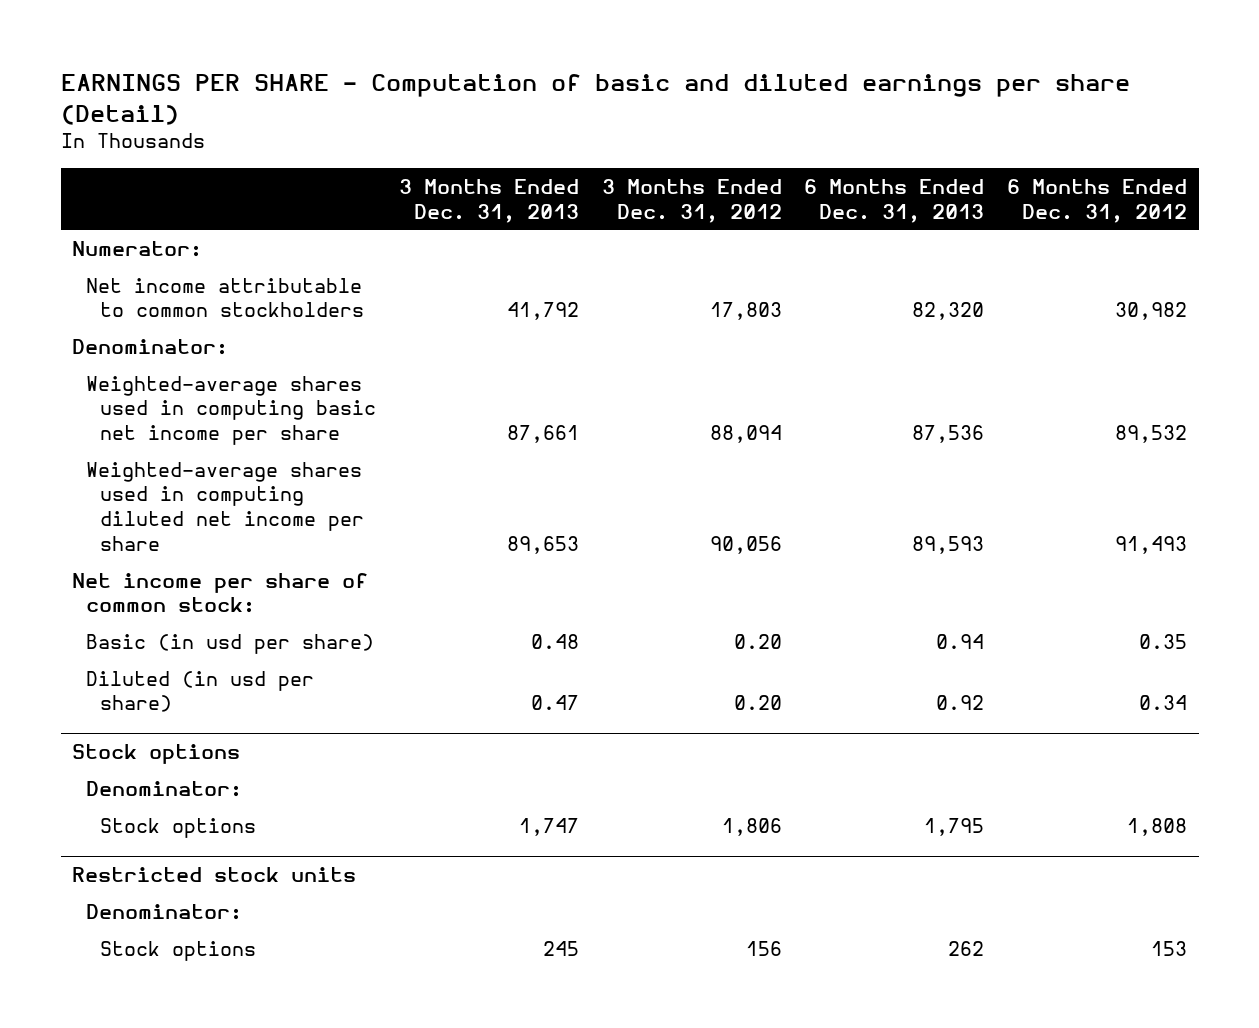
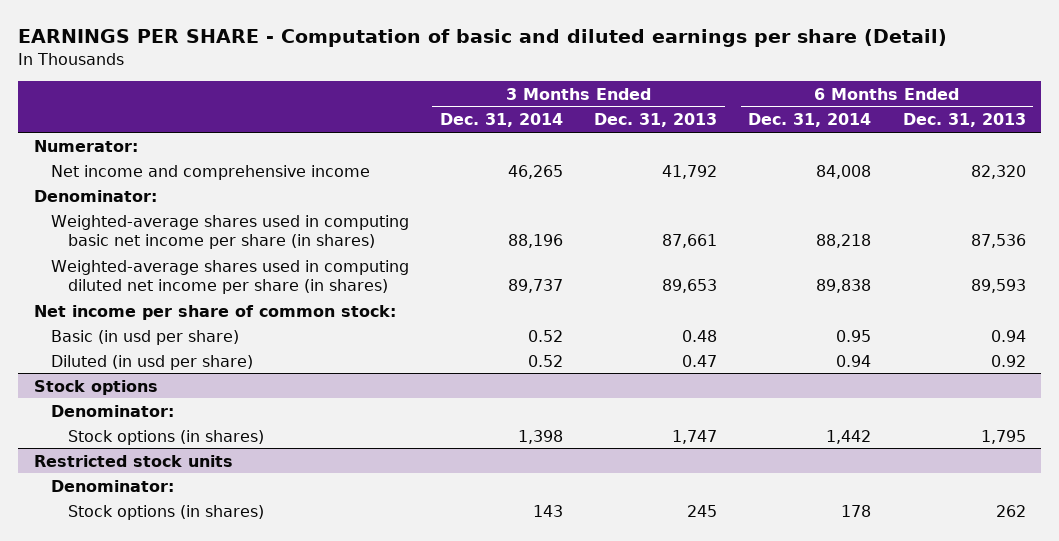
[601,178,782,223] 3 Months Ended Dec. 31, 2012 -> none
[1007,178,1188,223] 6 Months Ended Dec. 31, 2012 -> none
none -> [439,113,563,128] Dec. 31, 2014
none -> [748,113,872,128] Dec. 31, 2014
[85,277,364,318] Net income attributable to common stockholders -> [50,164,370,180] Net income and comprehensive income
[85,375,376,446] Weighted-average shares used in computing basic net income per share -> [50,214,409,249] Weighted-average shares used in computing basic net income per share (in shares)
[85,461,364,551] Weighted-average shares used in computing diluted net income per share -> [50,259,409,294] Weighted-average shares used in computing diluted net income per share (in shares)
[99,817,256,838] Stock options -> [67,429,264,445] Stock options (in shares)
[99,940,256,961] Stock options -> [67,504,264,520] Stock options (in shares)

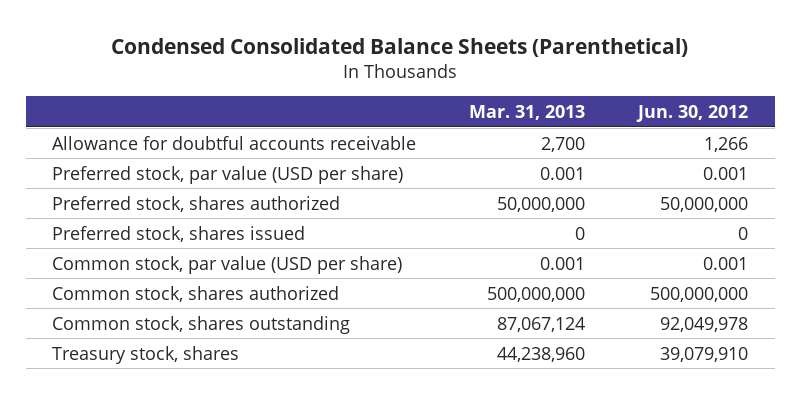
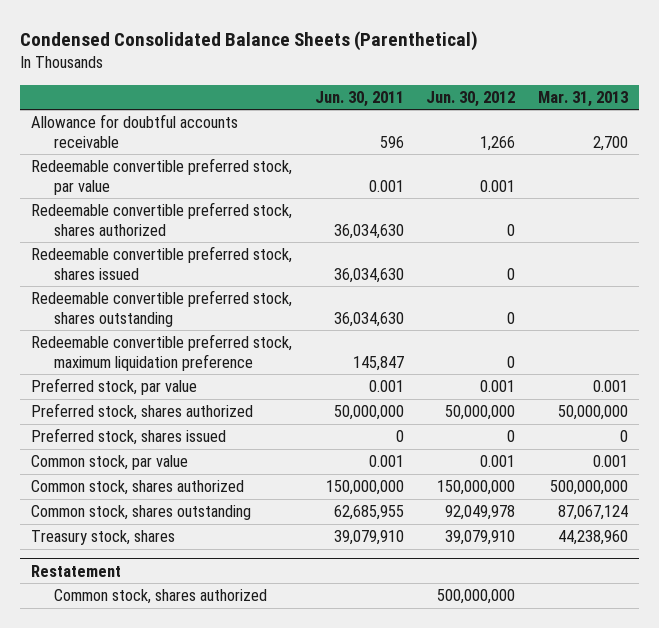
none -> [314,90,404,107] Jun. 30, 2011
none -> [31,158,293,195] Redeemable convertible preferred stock, par value
none -> [31,202,293,236] Redeemable convertible preferred stock, shares authorized
none -> [31,246,293,280] Redeemable convertible preferred stock, shares issued
none -> [31,290,293,327] Redeemable convertible preferred stock, shares outstanding
none -> [31,334,293,371] Redeemable convertible preferred stock, maximum liquidation preference
[52,165,404,184] Preferred stock, par value (USD per share) -> [31,378,198,396] Preferred stock, par value
[52,255,403,274] Common stock, par value (USD per share) -> [31,455,189,471] Common stock, par value
[650,286,749,302] 500,000,000 -> [437,480,516,496] 150,000,000
none -> [31,564,122,577] Restatement
none -> [54,589,268,605] Common stock, shares authorized

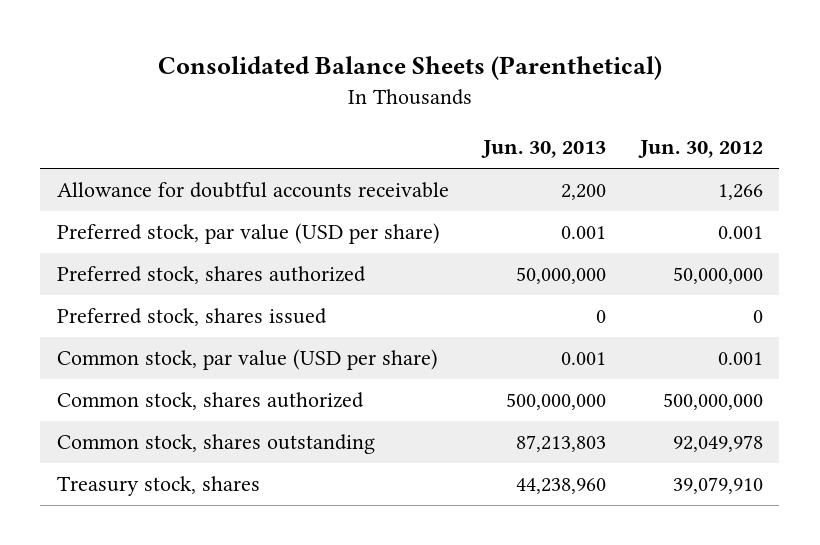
[19,30,478,51] Condensed Consolidated Balance Sheets (Parenthetical) -> [157,56,662,81] Consolidated Balance Sheets (Parenthetical)
[314,90,404,107] Jun. 30, 2011 -> none
[537,90,628,107] Mar. 31, 2013 -> none
none -> [480,140,606,159] Jun. 30, 2013
[31,158,293,195] Redeemable convertible preferred stock, par value -> none
[31,202,293,236] Redeemable convertible preferred stock, shares authorized -> none
[31,246,293,280] Redeemable convertible preferred stock, shares issued -> none
[31,290,293,327] Redeemable convertible preferred stock, shares outstanding -> none
[31,334,293,371] Redeemable convertible preferred stock, maximum liquidation preference -> none
[31,378,198,396] Preferred stock, par value -> [57,223,441,245] Preferred stock, par value (USD per share)
[31,455,189,471] Common stock, par value -> [57,349,439,371] Common stock, par value (USD per share)
[437,480,516,496] 150,000,000 -> [662,393,763,411] 500,000,000
[31,564,122,577] Restatement -> none
[54,589,268,605] Common stock, shares authorized -> none

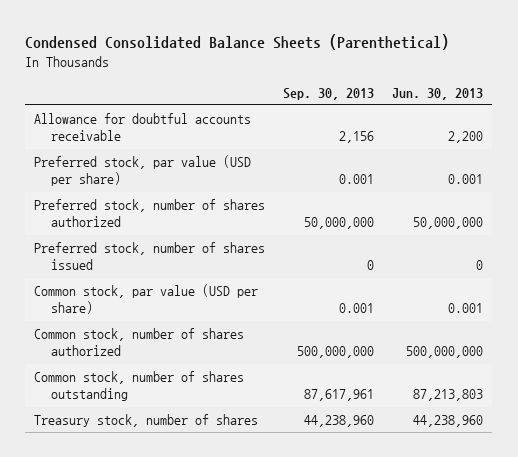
[157,56,662,81] Consolidated Balance Sheets (Parenthetical) -> [25,33,450,50] Condensed Consolidated Balance Sheets (Parenthetical)
[637,140,763,159] Jun. 30, 2012 -> none
none -> [283,87,375,100] Sep. 30, 2013
[57,266,367,285] Preferred stock, shares authorized -> [34,198,266,228] Preferred stock, number of shares authorized
[57,308,328,327] Preferred stock, shares issued -> [34,241,266,271] Preferred stock, number of shares issued
[57,392,365,411] Common stock, shares authorized -> [34,327,245,357] Common stock, number of shares authorized
[57,434,376,455] Common stock, shares outstanding -> [34,370,245,402] Common stock, number of shares outstanding
[57,476,261,497] Treasury stock, shares -> [34,413,259,427] Treasury stock, number of shares

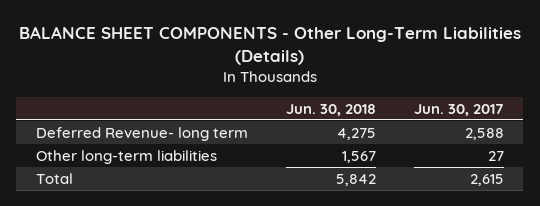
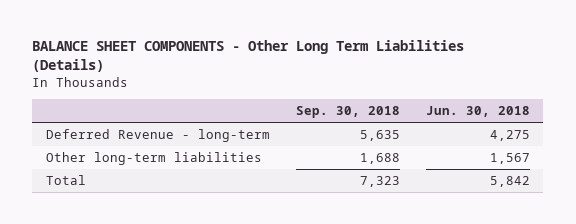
[18,26,521,66] BALANCE SHEET COMPONENTS - Other Long-Term Liabilities (Details) -> [32,40,465,73] BALANCE SHEET COMPONENTS - Other Long Term Liabilities (Details)
[414,103,505,116] Jun. 30, 2017 -> none
none -> [295,106,400,119] Sep. 30, 2018
[35,126,248,141] Deferred Revenue- long term -> [45,128,270,142] Deferred Revenue - long-term

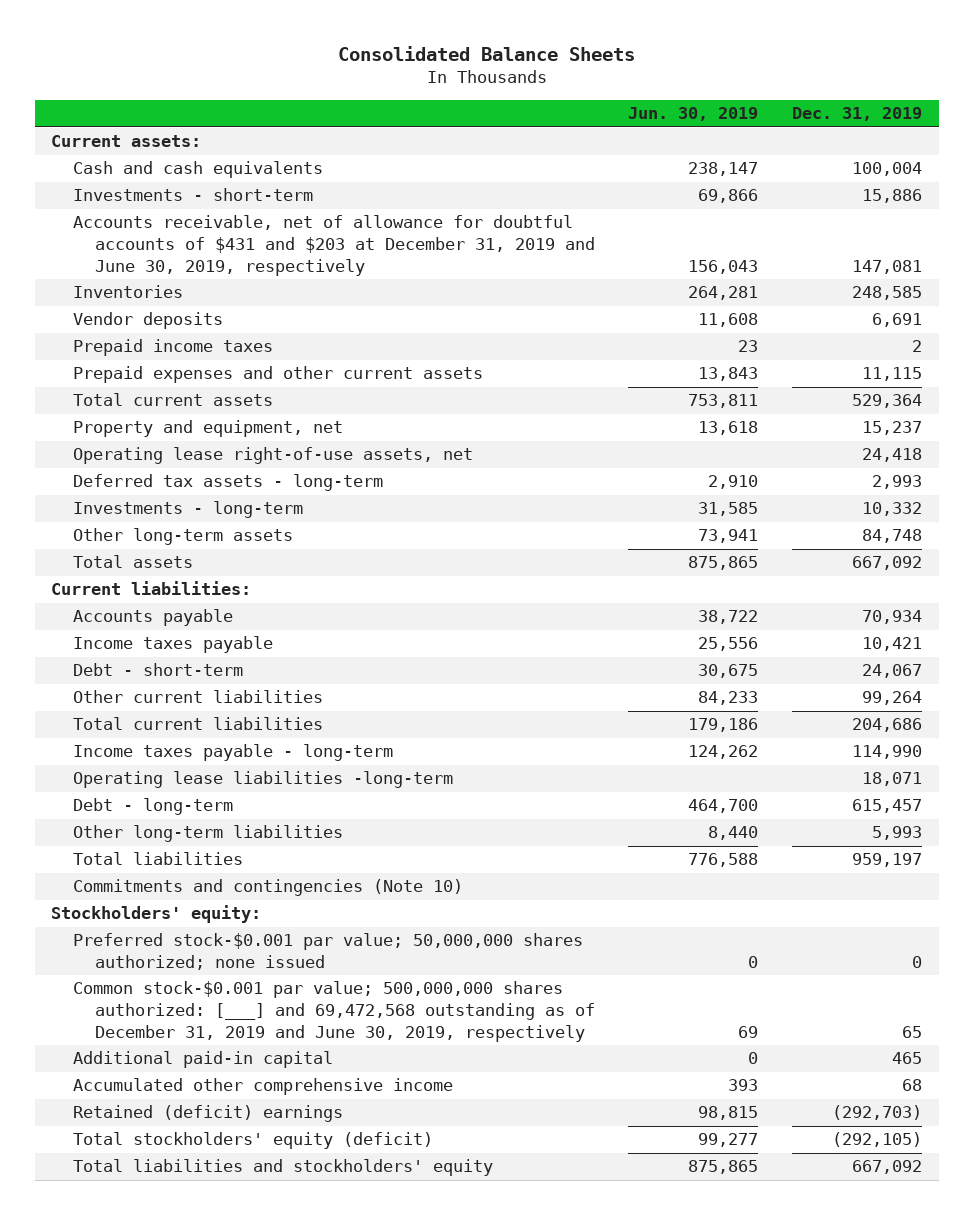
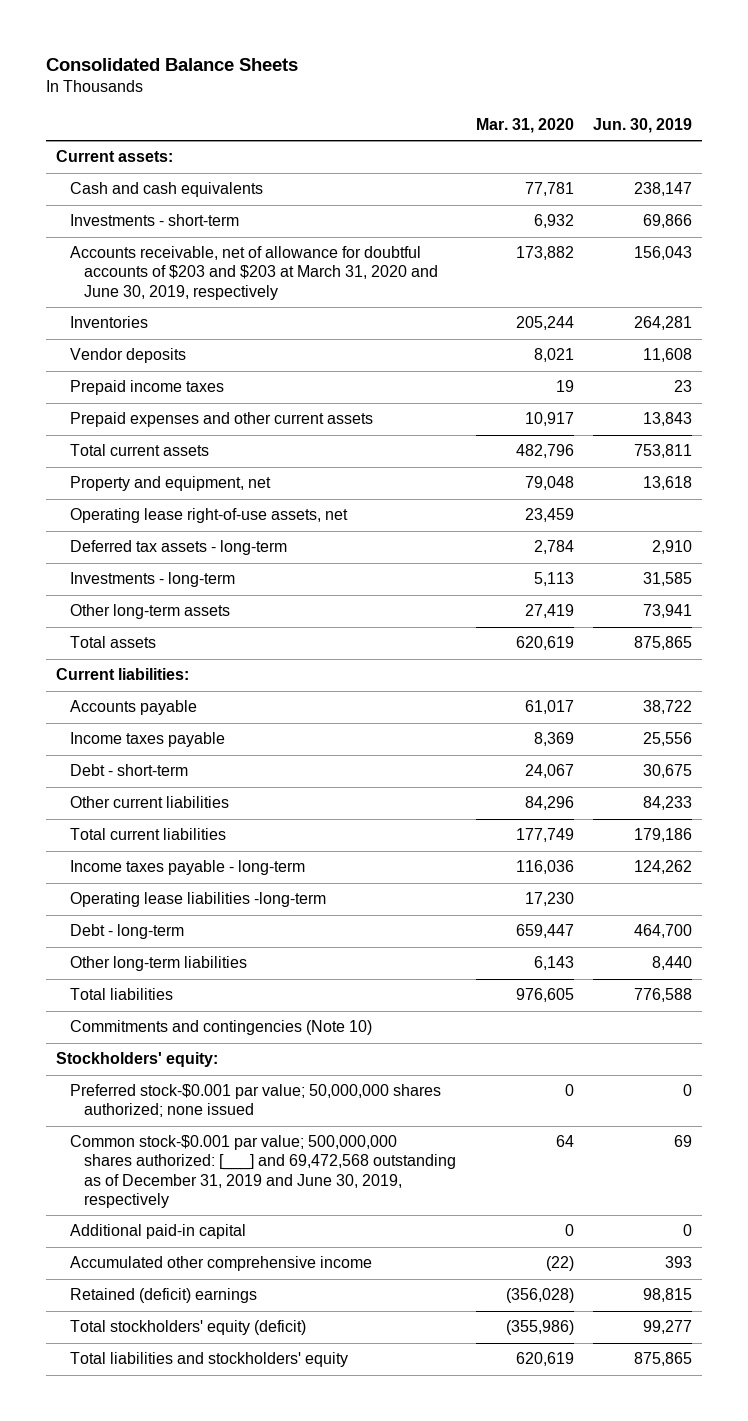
[791,107,922,122] Dec. 31, 2019 -> none
none -> [475,117,574,133] Mar. 31, 2020
[73,215,595,276] Accounts receivable, net of allowance for doubtful accounts of $431 and $203 at December 31, 2019 and June 30, 2019, respectively -> [69,246,438,300] Accounts receivable, net of allowance for doubtful accounts of $203 and $203 at March 31, 2020 and June 30, 2019, respectively

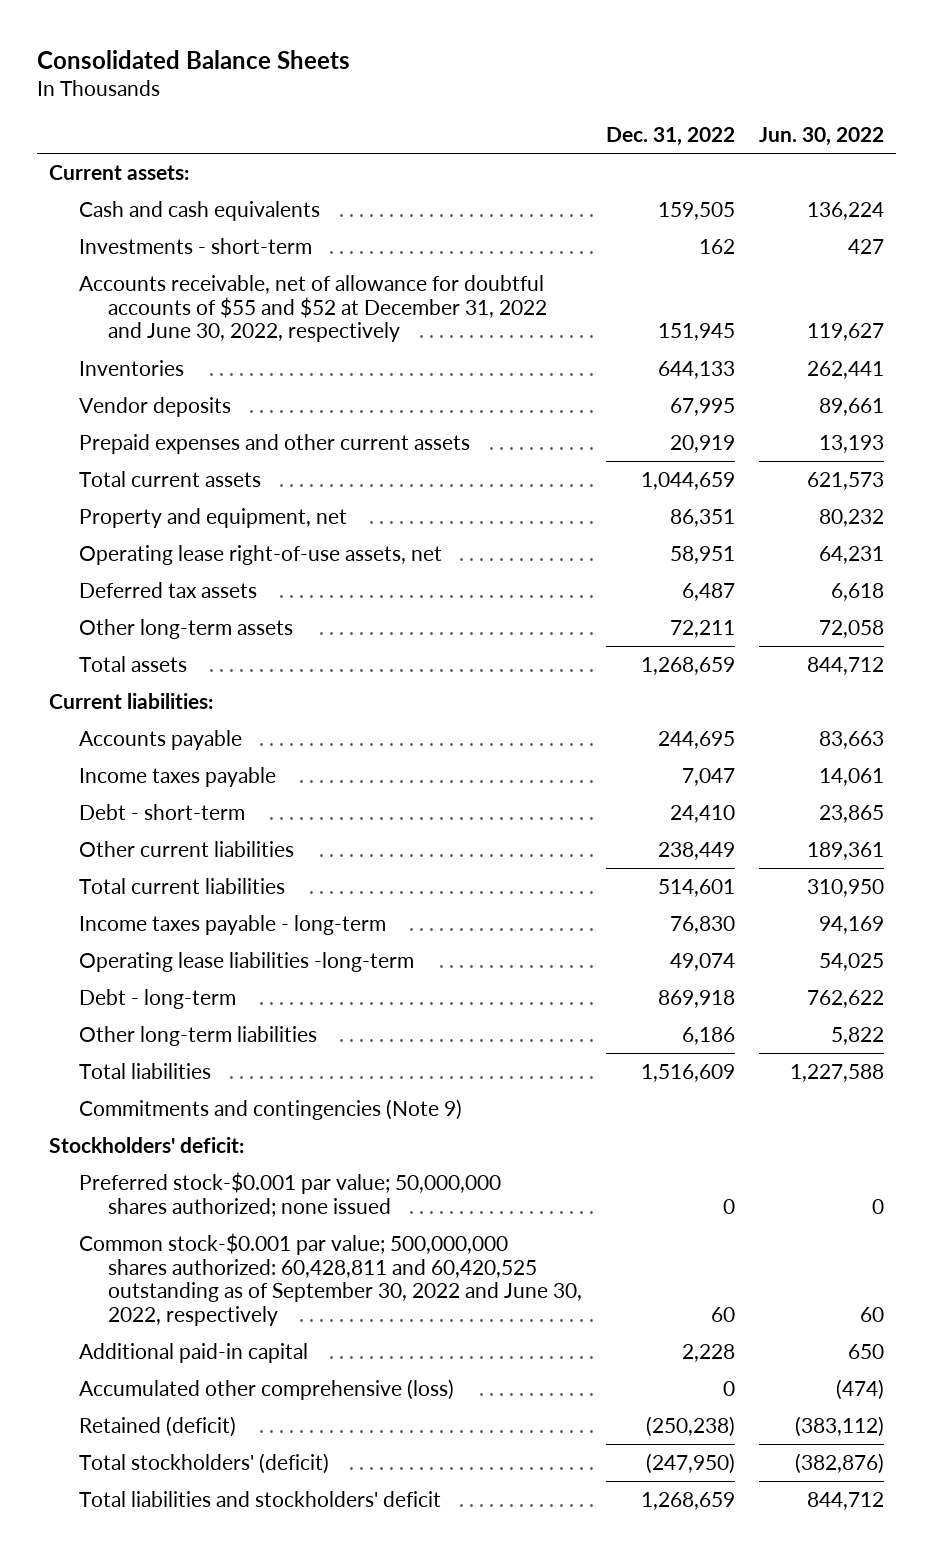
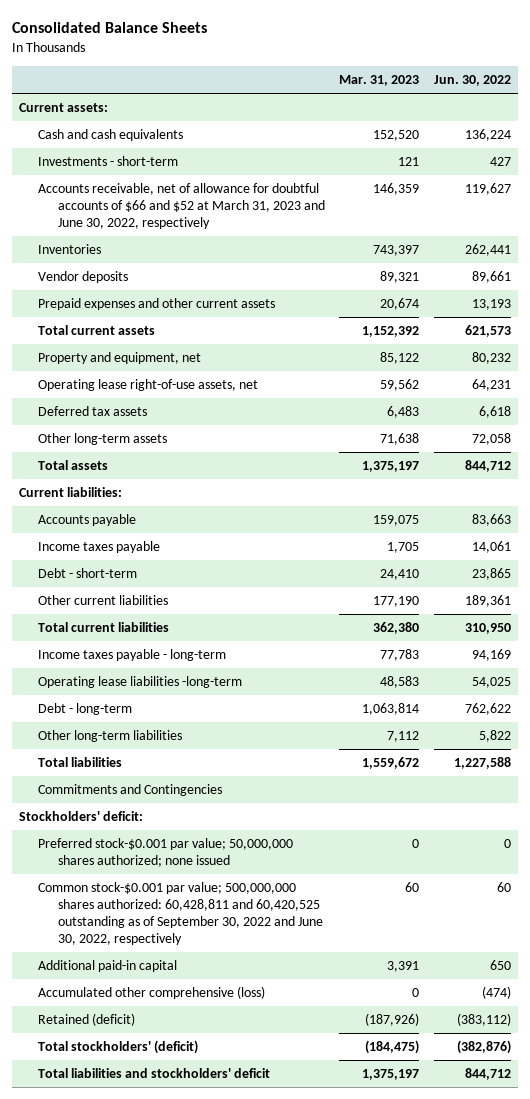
[606,127,736,147] Dec. 31, 2022 -> none
none -> [339,75,420,87] Mar. 31, 2023
[78,274,548,343] Accounts receivable, net of allowance for doubtful accounts of $55 and $52 at December 31, 2022 and June 30, 2022, respectively -> [38,183,325,229] Accounts receivable, net of allowance for doubtful accounts of $66 and $52 at March 31, 2023 and June 30, 2022, respectively
[78,1098,462,1120] Commitments and contingencies (Note 9) -> [38,784,223,797] Commitments and Contingencies

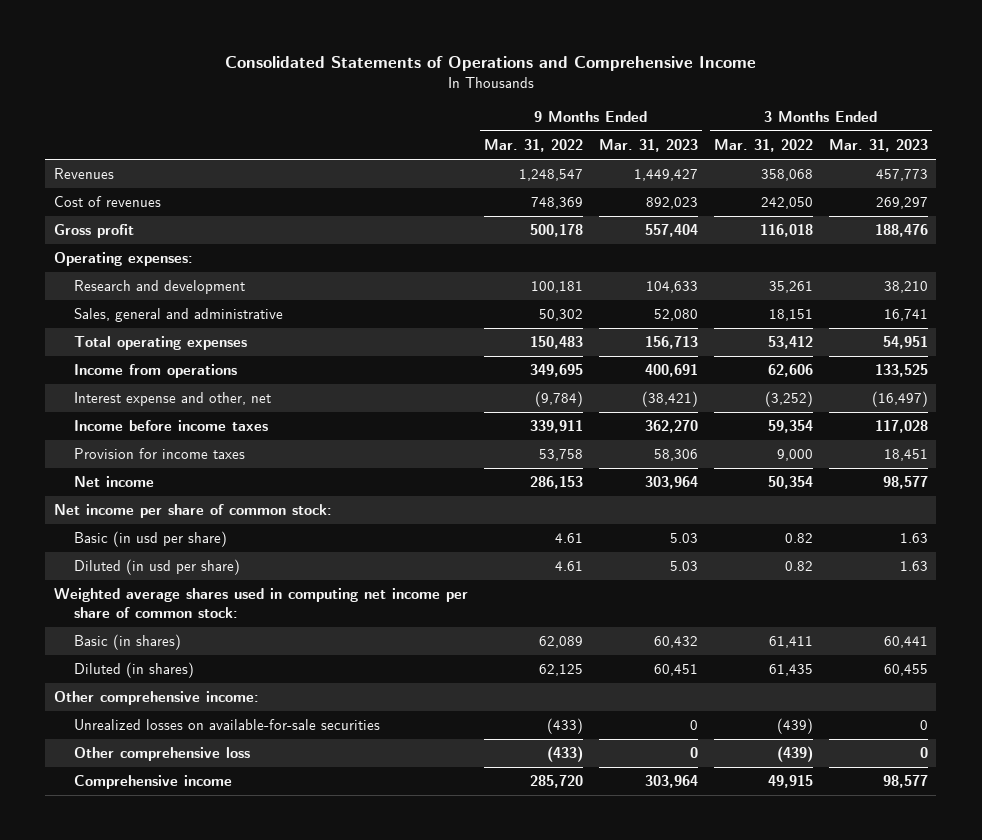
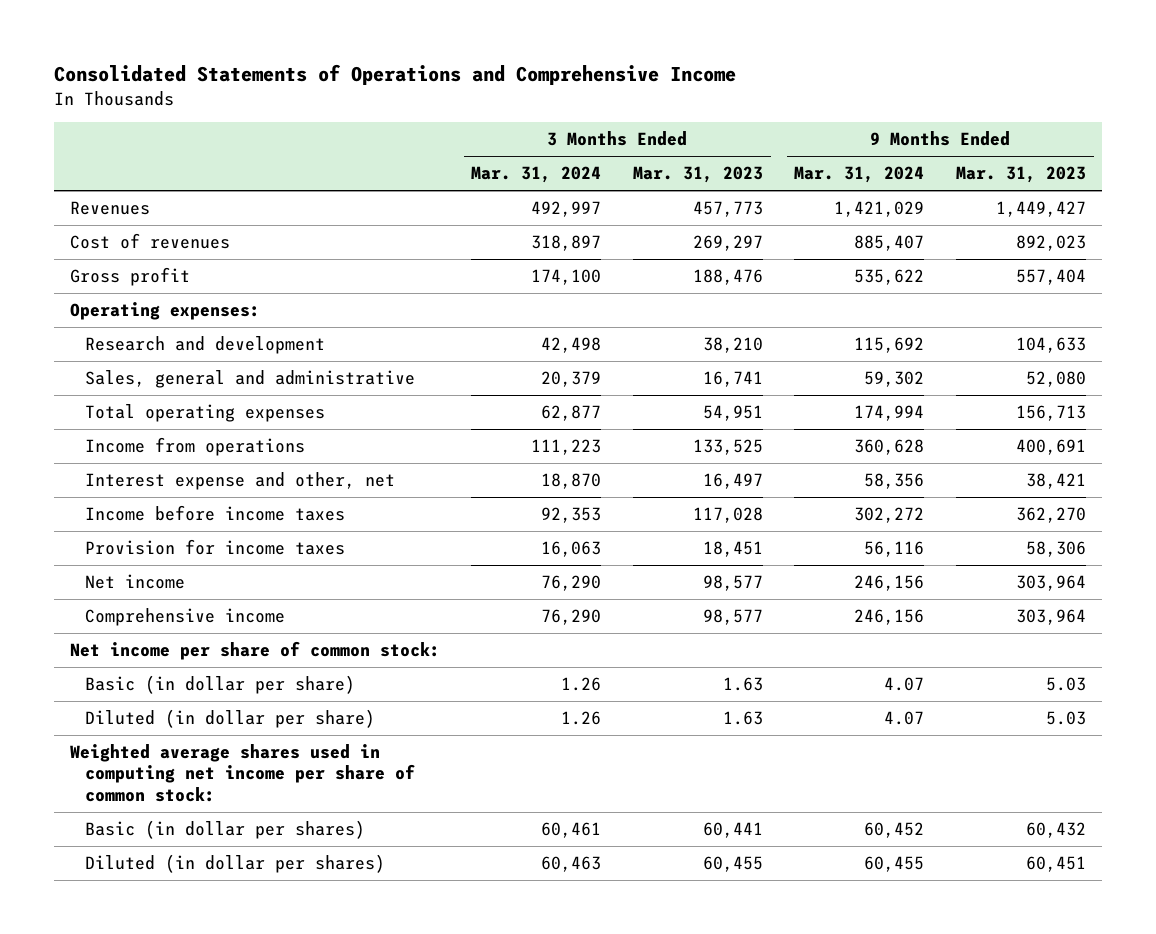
[483,139,583,153] Mar. 31, 2022 -> none
[714,139,814,153] Mar. 31, 2022 -> none
none -> [471,166,602,184] Mar. 31, 2024
none -> [794,166,925,184] Mar. 31, 2024
[641,391,698,408] (38,421) -> [1025,473,1086,490] 38,421
[872,391,929,408] (16,497) -> [702,473,763,490] 16,497
[74,775,233,790] Comprehensive income -> [85,608,286,627] Comprehensive income
[74,531,228,548] Basic (in usd per share) -> [85,675,356,695] Basic (in dollar per share)
[74,559,241,576] Diluted (in usd per share) -> [85,709,376,729] Diluted (in dollar per share)
[53,691,259,706] Other comprehensive income: -> none
[74,719,381,731] Unrealized losses on available-for-sale securities -> none
[74,747,251,762] Other comprehensive loss -> none
[74,634,182,651] Basic (in shares) -> [85,820,366,840] Basic (in dollar per shares)
[74,662,195,679] Diluted (in shares) -> [85,854,386,874] Diluted (in dollar per shares)

